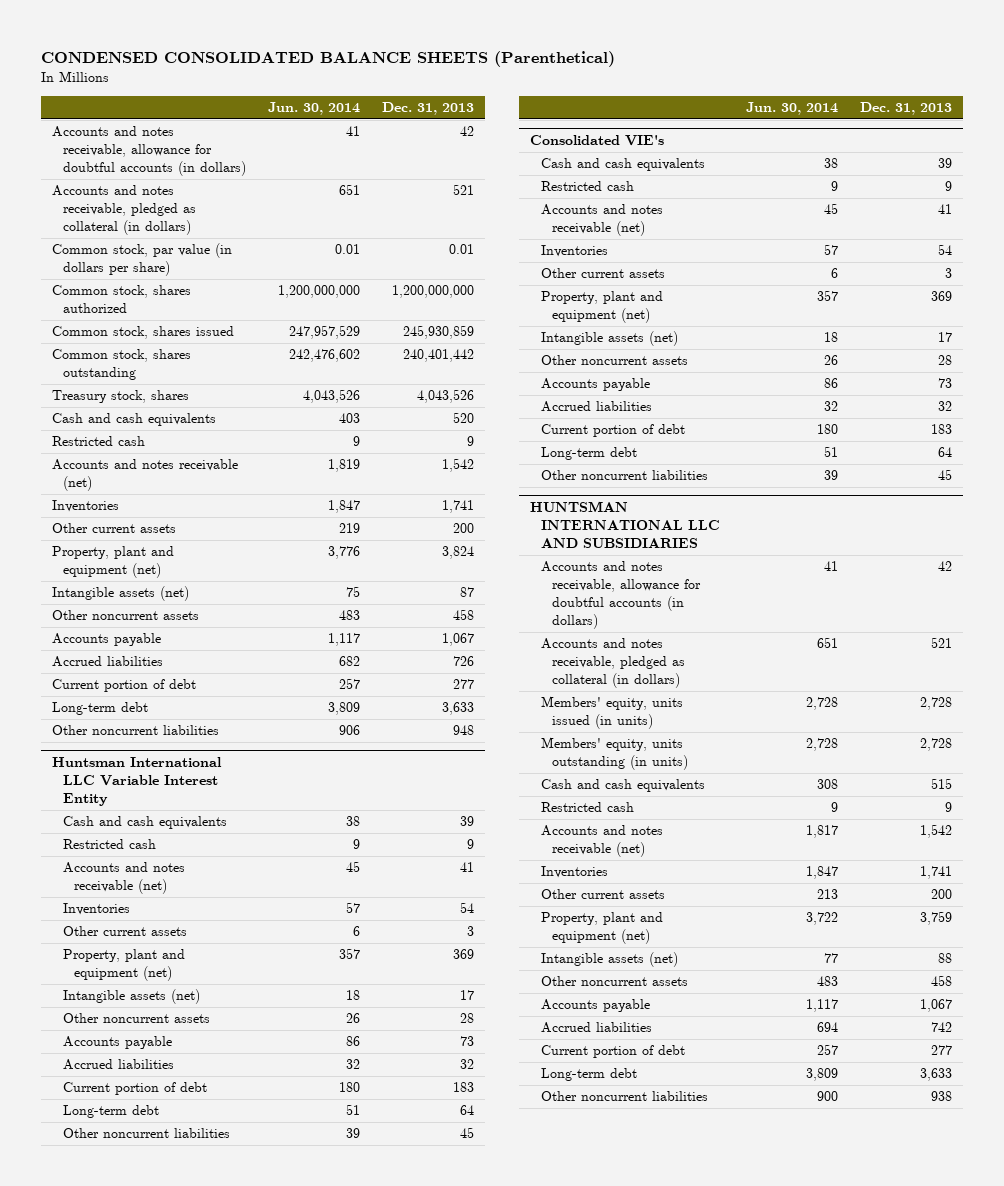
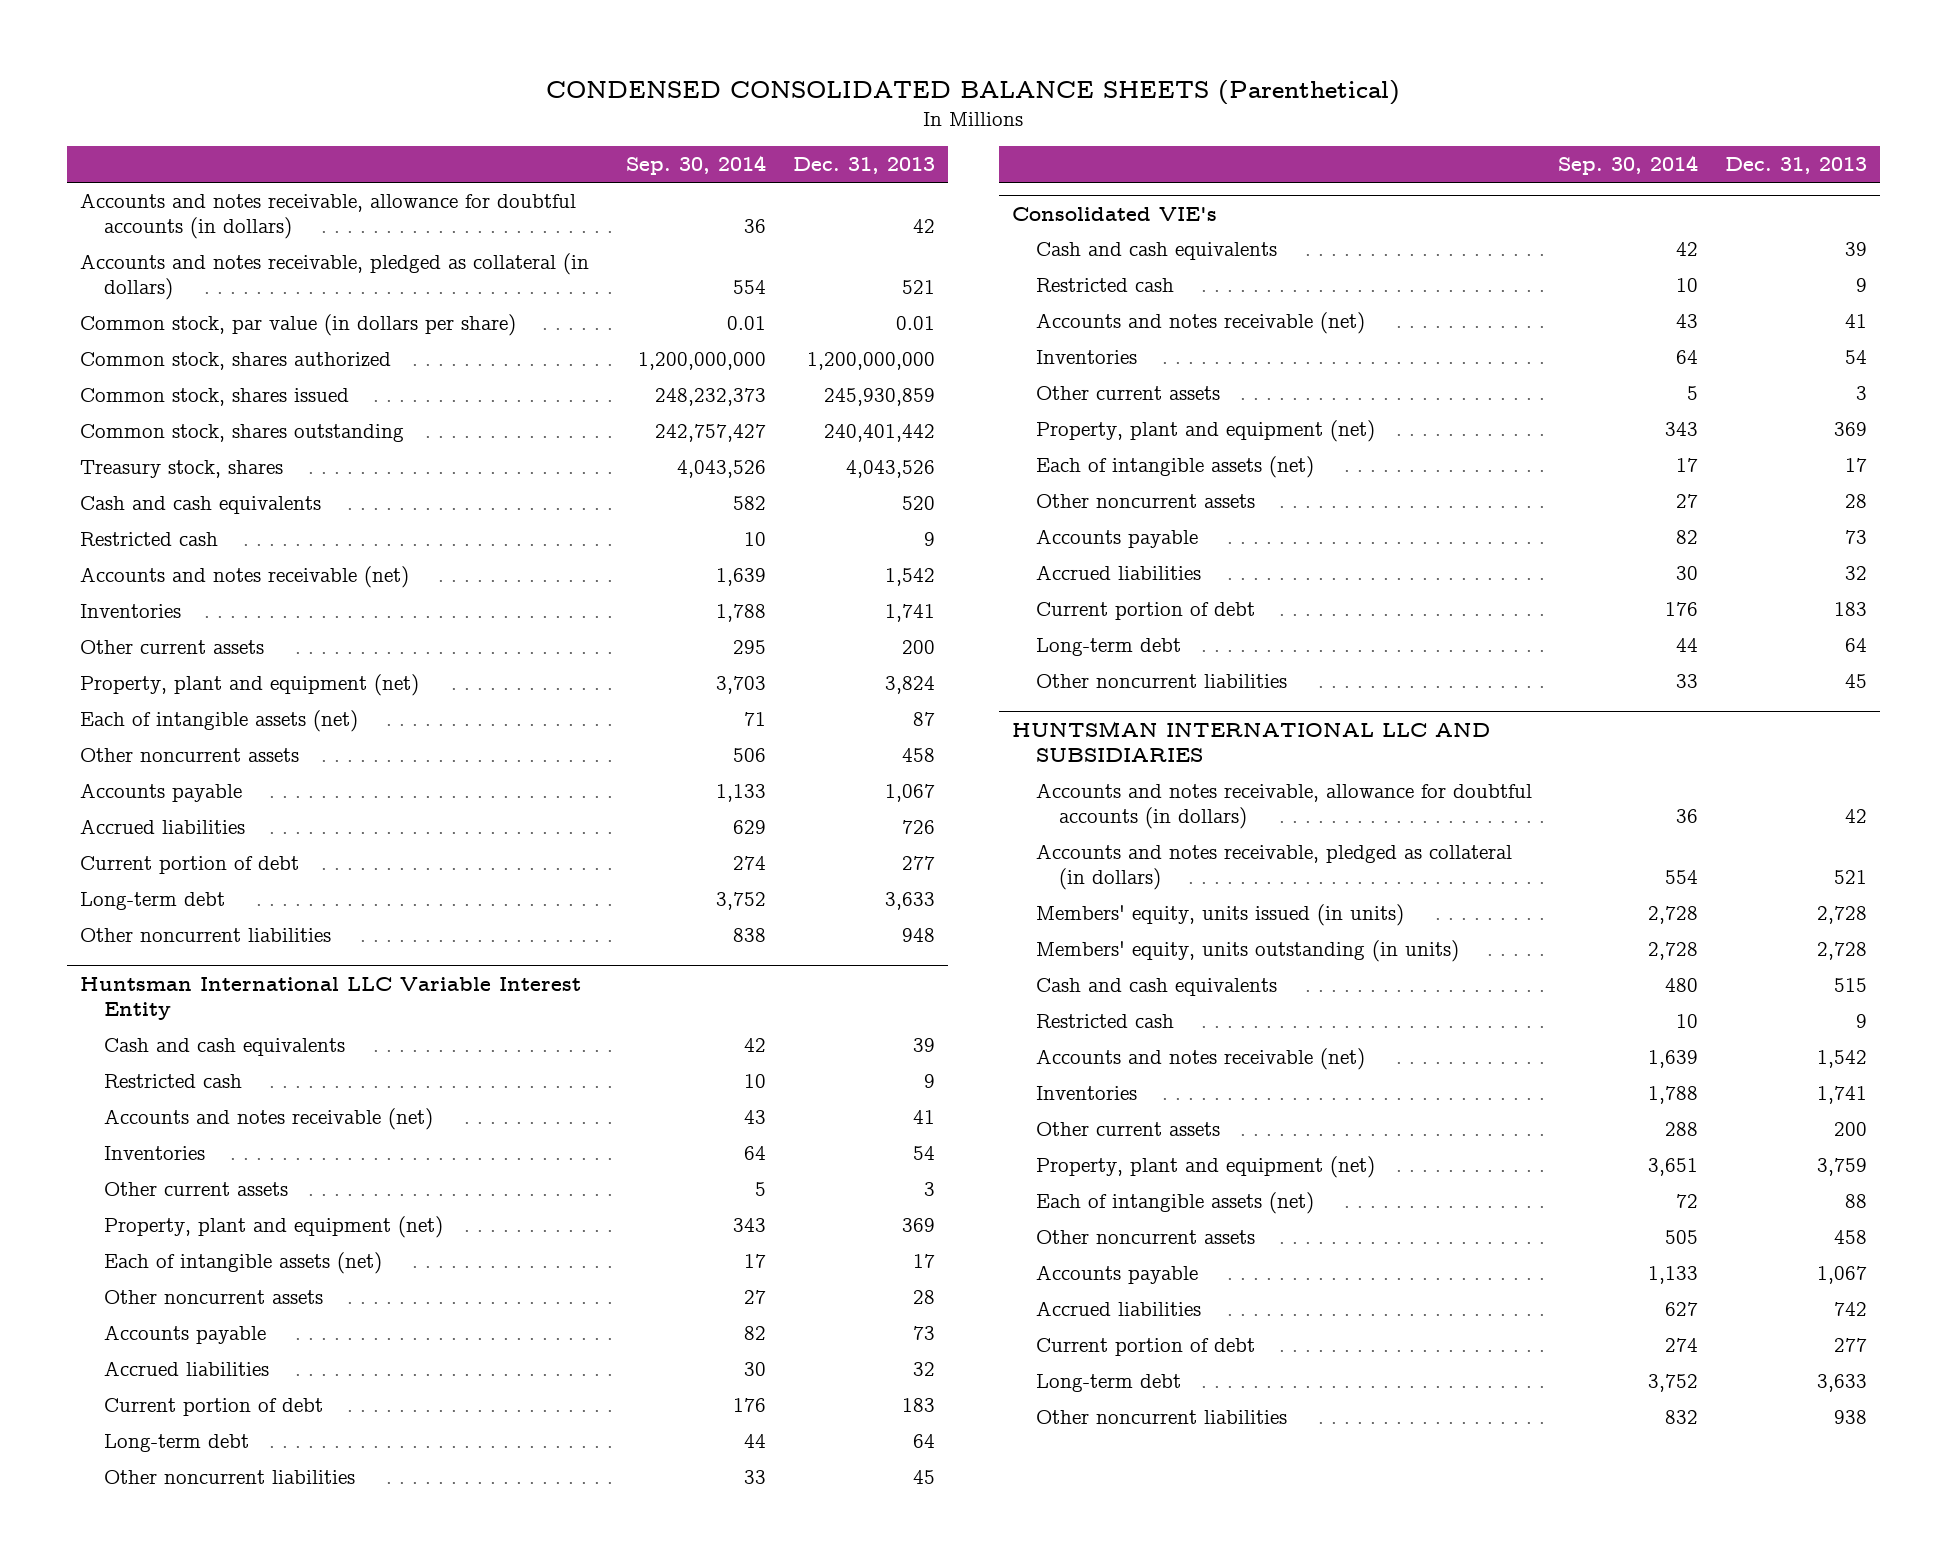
[267,102,360,116] Jun. 30, 2014 -> none
none -> [626,155,767,176] Sep. 30, 2014
[52,586,190,602] Intangible assets (net) -> [79,710,358,733] Each of intangible assets (net)
[62,989,200,1005] Intangible assets (net) -> [103,1252,382,1275] Each of intangible assets (net)
[541,331,679,347] Intangible assets (net) -> [1035,456,1314,479] Each of intangible assets (net)
[541,952,679,968] Intangible assets (net) -> [1035,1192,1314,1215] Each of intangible assets (net)

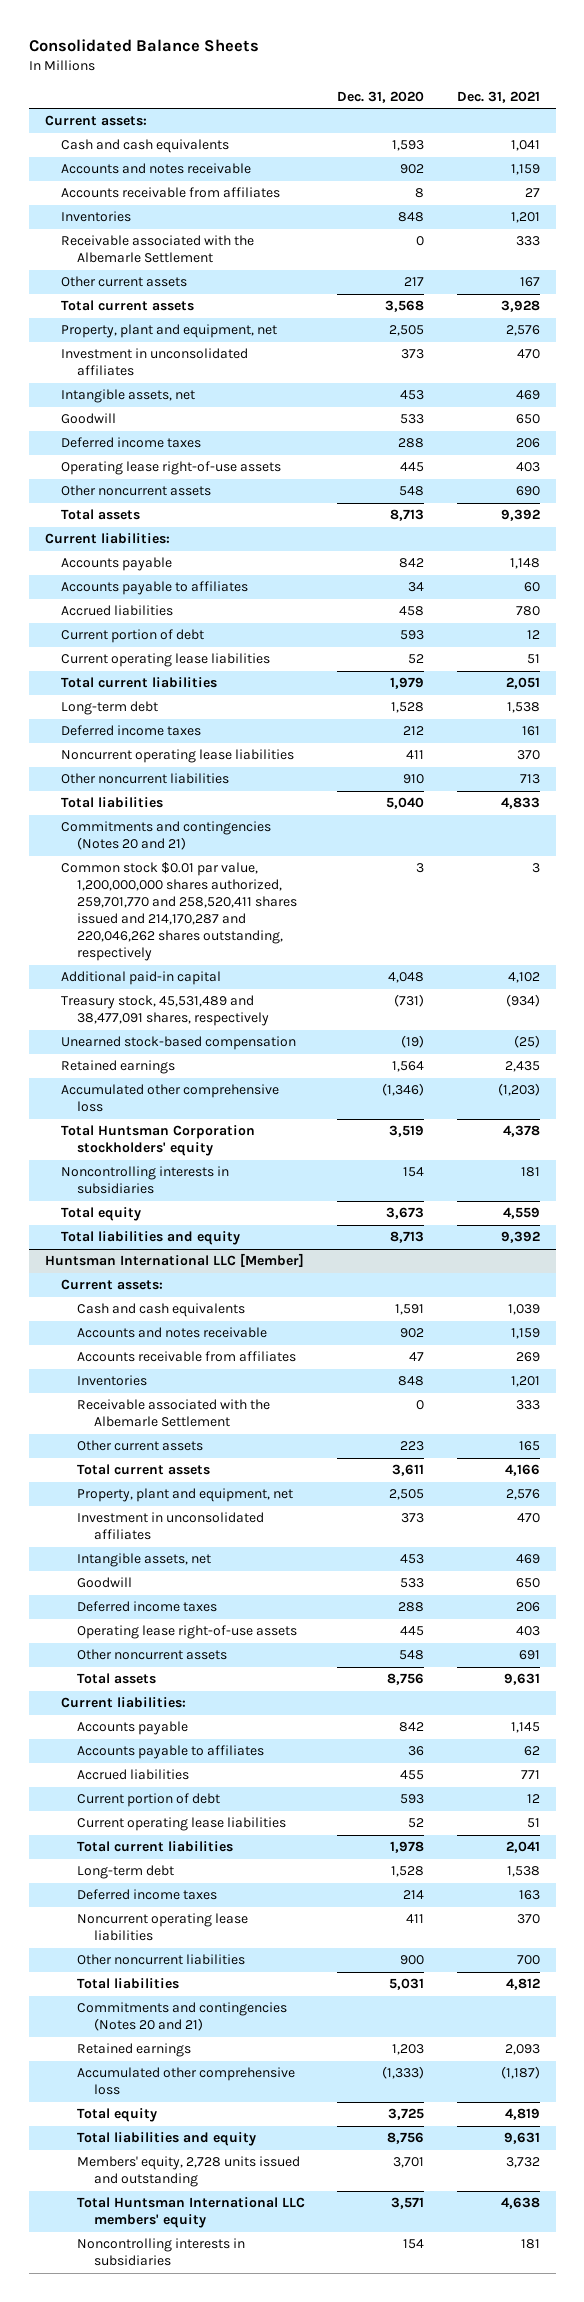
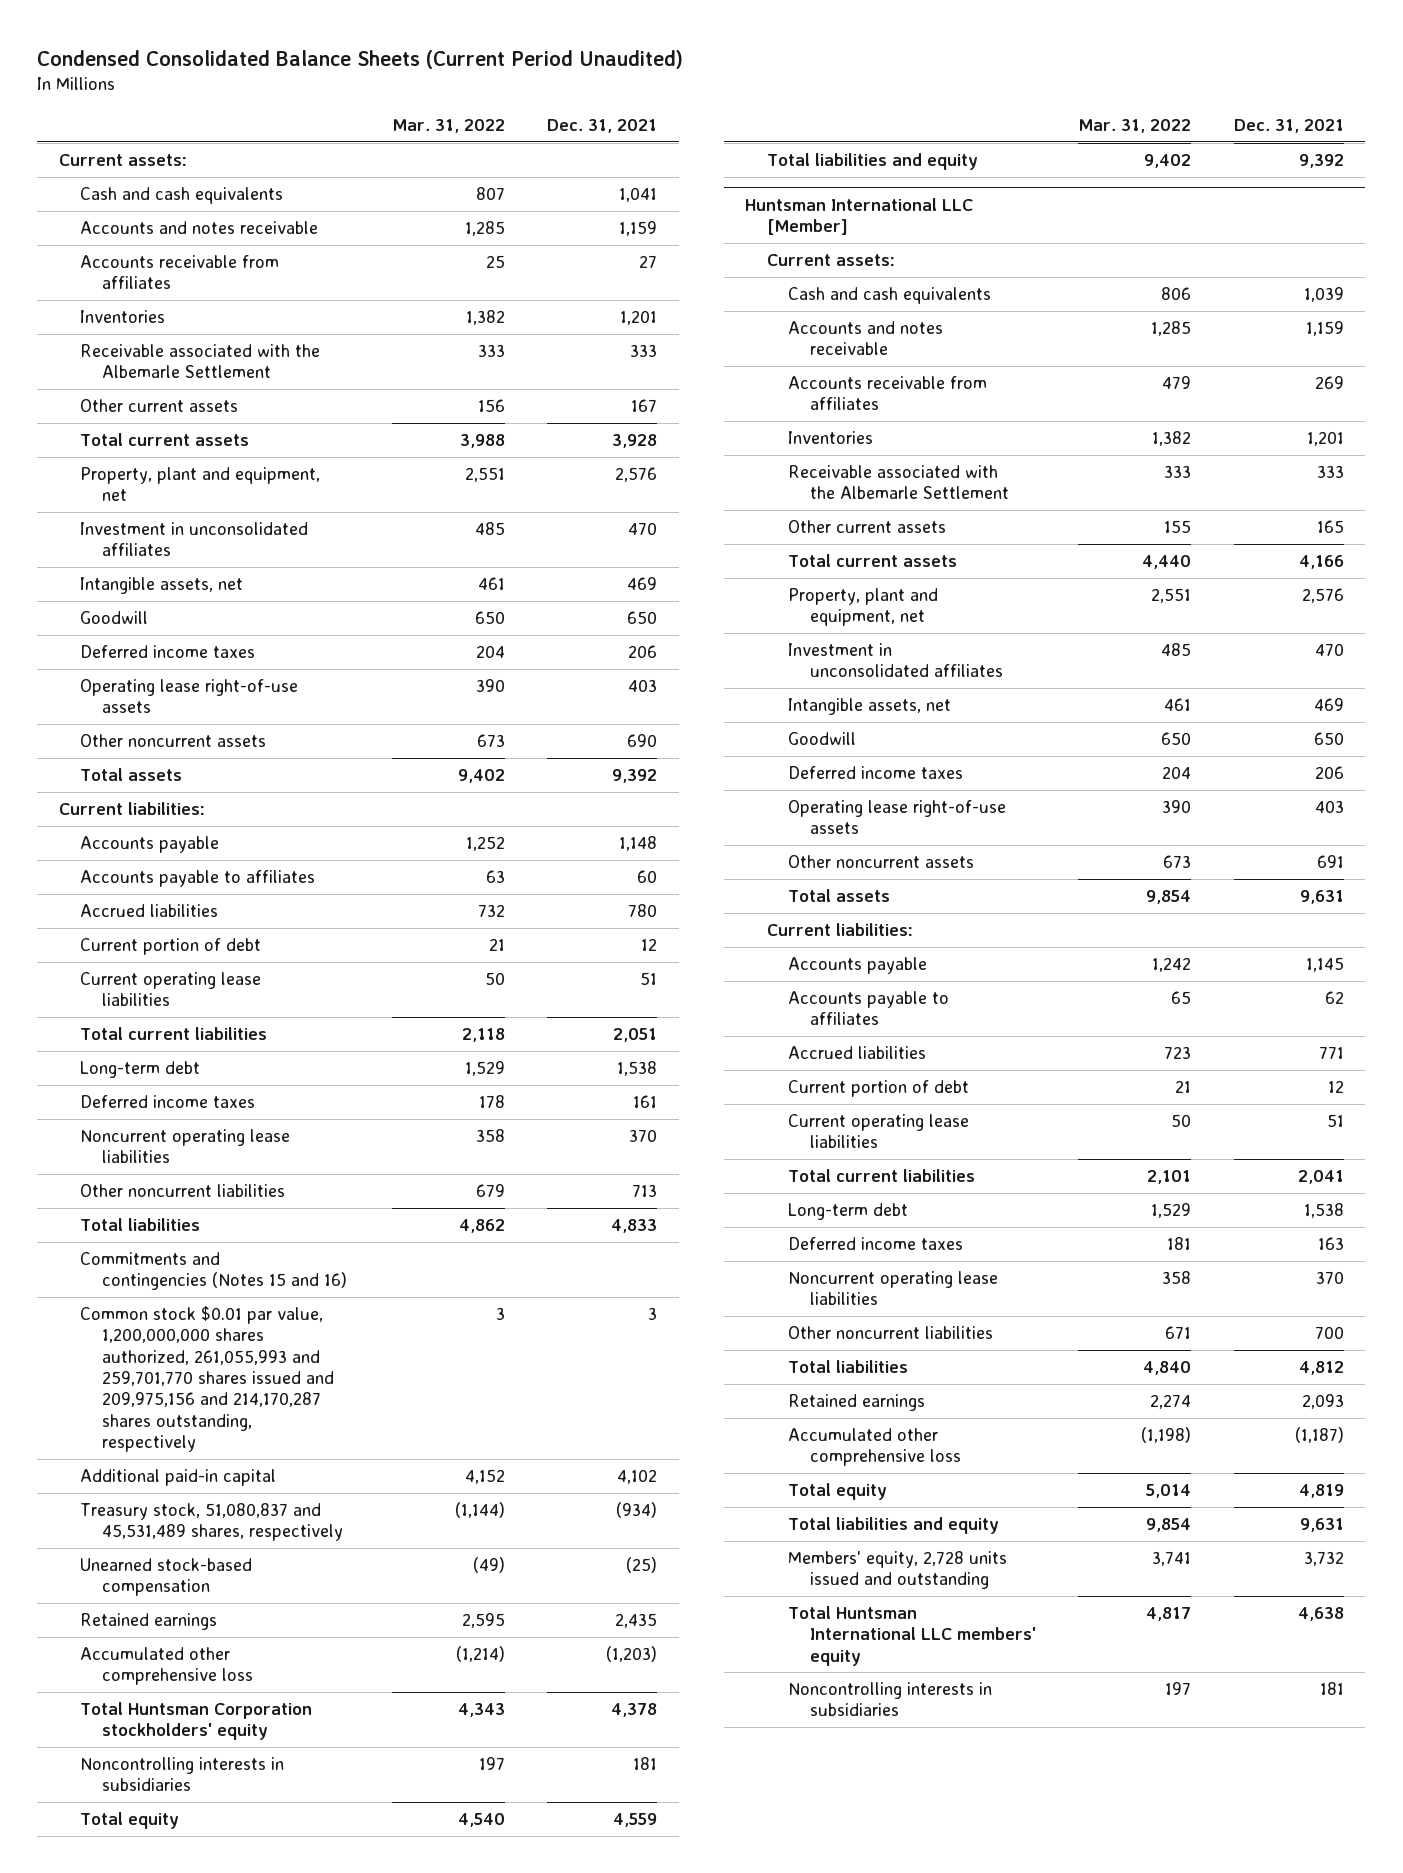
[28,38,259,52] Consolidated Balance Sheets -> [37,49,684,69] Condensed Consolidated Balance Sheets (Current Period Unaudited)
[337,90,425,103] Dec. 31, 2020 -> none
none -> [391,119,505,134] Mar. 31, 2022
[61,821,272,851] Commitments and contingencies (Notes 20 and 21) -> [80,1252,347,1291] Commitments and contingencies (Notes 15 and 16)
[61,862,298,962] Common stock $0.01 par value, 1,200,000,000 shares authorized, 259,701,770 and 258,520,411 shares issued and 214,170,287 and 220,046,262 shares outstanding, respectively -> [80,1306,334,1453] Common stock $0.01 par value, 1,200,000,000 shares authorized, 261,055,993 and 259,701,770 shares issued and 209,975,156 and 214,170,287 shares outstanding, respectively
[61,995,270,1027] Treasury stock, 45,531,489 and 38,477,091 shares, respectively -> [80,1503,343,1542] Treasury stock, 51,080,837 and 45,531,489 shares, respectively
[77,2002,288,2032] Commitments and contingencies (Notes 20 and 21) -> none

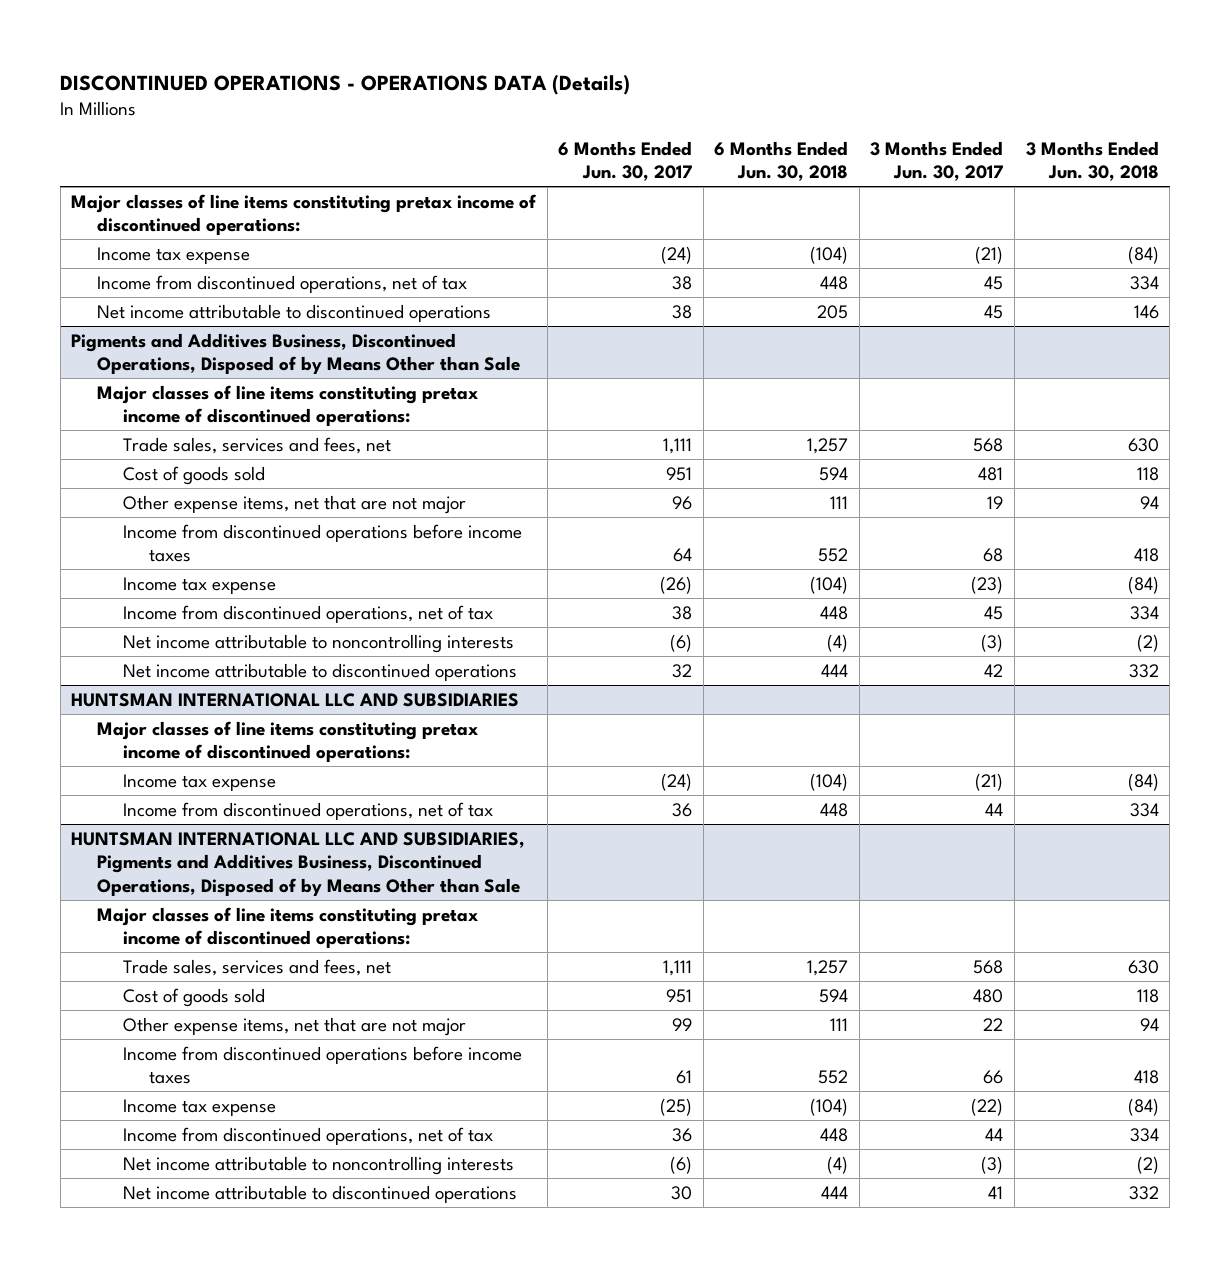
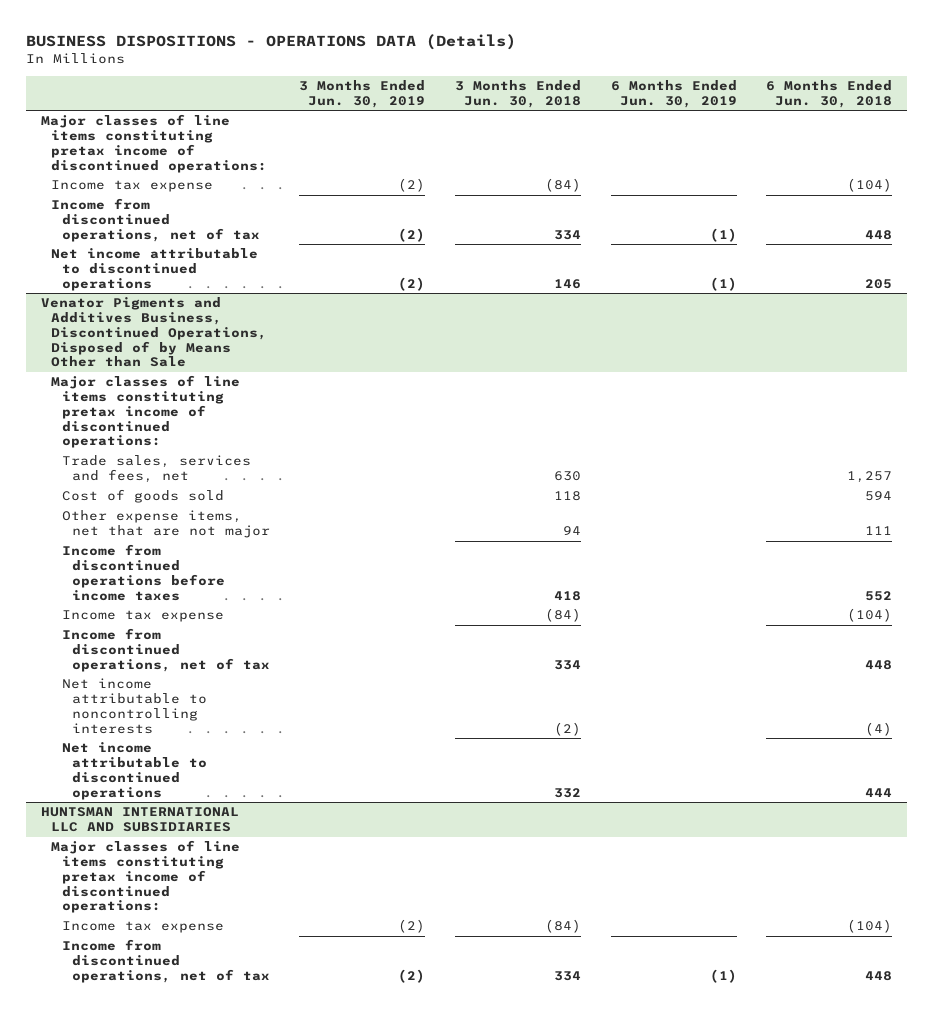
[60,73,631,95] DISCONTINUED OPERATIONS - OPERATIONS DATA (Details) -> [26,34,517,51] BUSINESS DISPOSITIONS - OPERATIONS DATA (Details)
[558,140,693,182] 6 Months Ended Jun. 30, 2017 -> none
[870,140,1004,182] 3 Months Ended Jun. 30, 2017 -> none
none -> [299,79,426,108] 3 Months Ended Jun. 30, 2019
none -> [610,79,737,108] 6 Months Ended Jun. 30, 2019
[71,332,521,375] Pigments and Additives Business, Discontinued Operations, Disposed of by Means Other than Sale -> [41,297,268,368] Venator Pigments and Additives Business, Discontinued Operations, Disposed of by Means Other than Sale
[71,831,526,896] HUNTSMAN INTERNATIONAL LLC AND SUBSIDIARIES, Pigments and Additives Business, Discontinued Operations, Disposed of by Means Other than Sale -> none
[97,906,479,949] Major classes of line items constituting pretax income of discontinued operations: -> none
[123,958,392,976] Trade sales, services and fees, net -> none
[123,987,266,1007] Cost of goods sold -> none
[123,1016,467,1036] Other expense items, net that are not major -> none
[123,1045,523,1085] Income from discontinued operations before income taxes -> none
[123,1098,277,1116] Income tax expense -> none
[123,1126,494,1145] Income from discontinued operations, net of tax -> none
[123,1155,515,1175] Net income attributable to noncontrolling interests -> none
[123,1184,518,1203] Net income attributable to discontinued operations -> none

